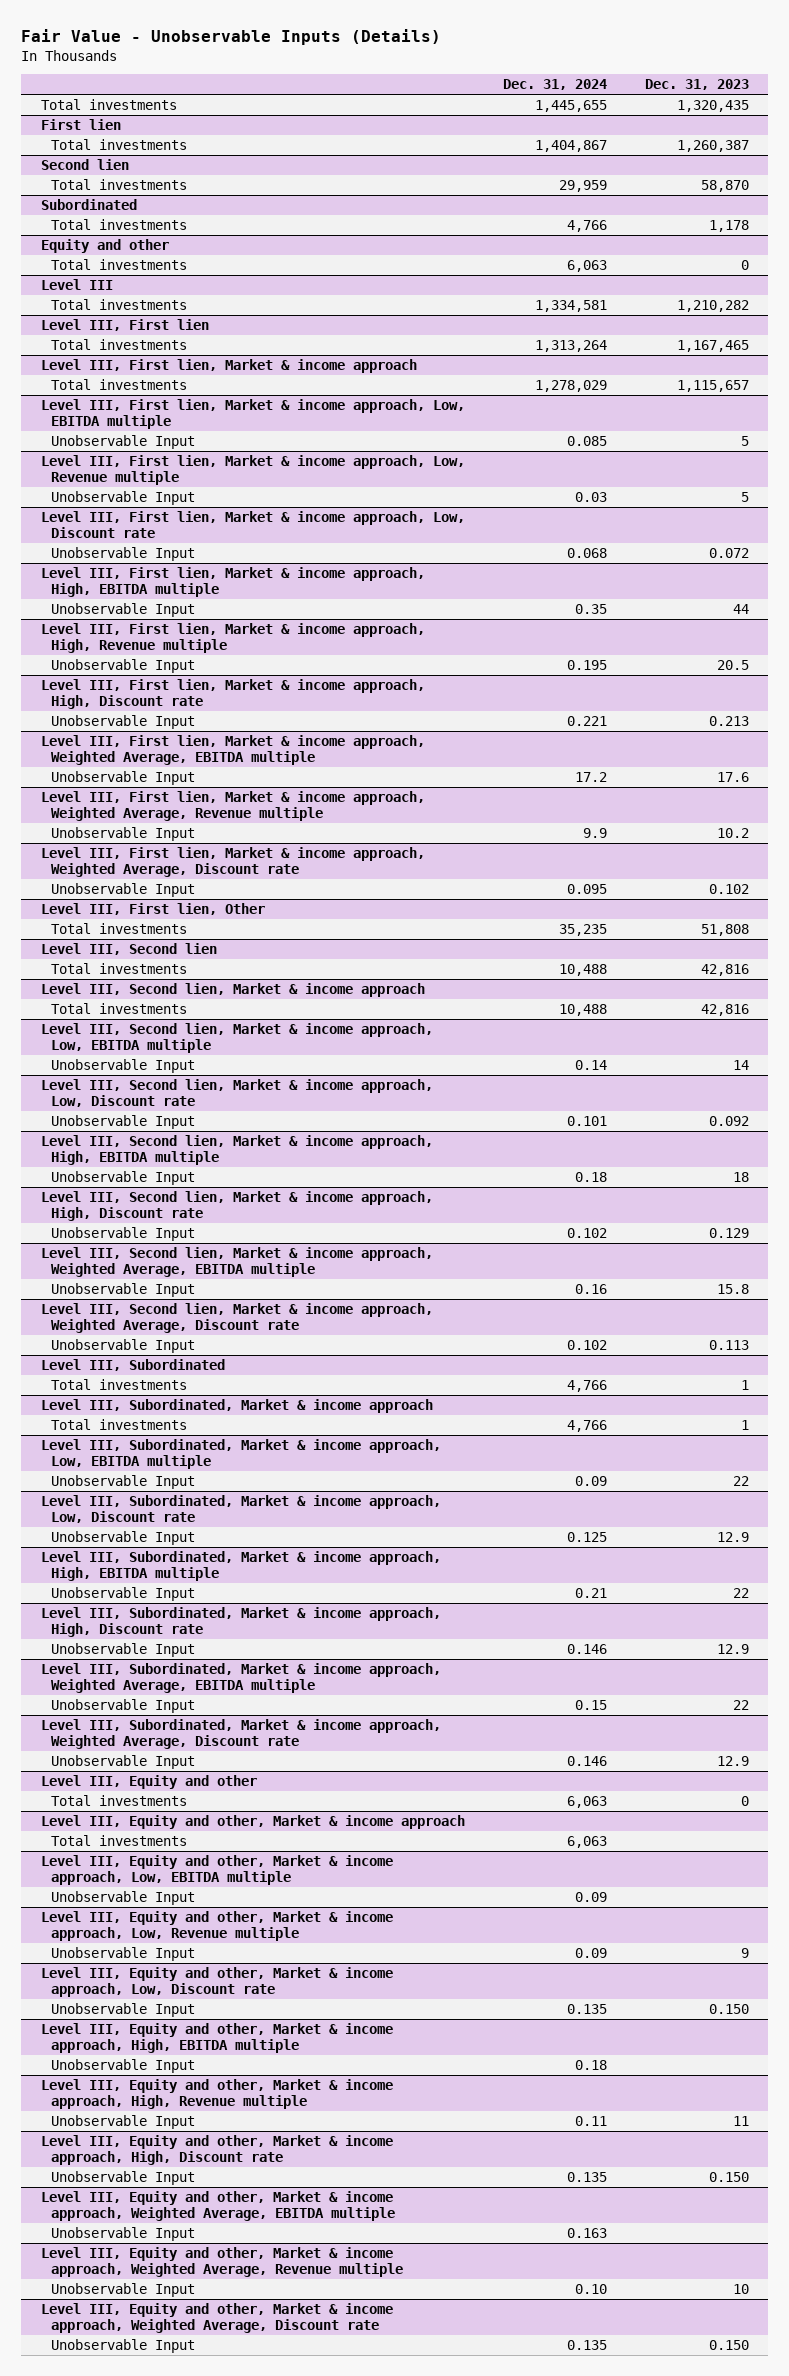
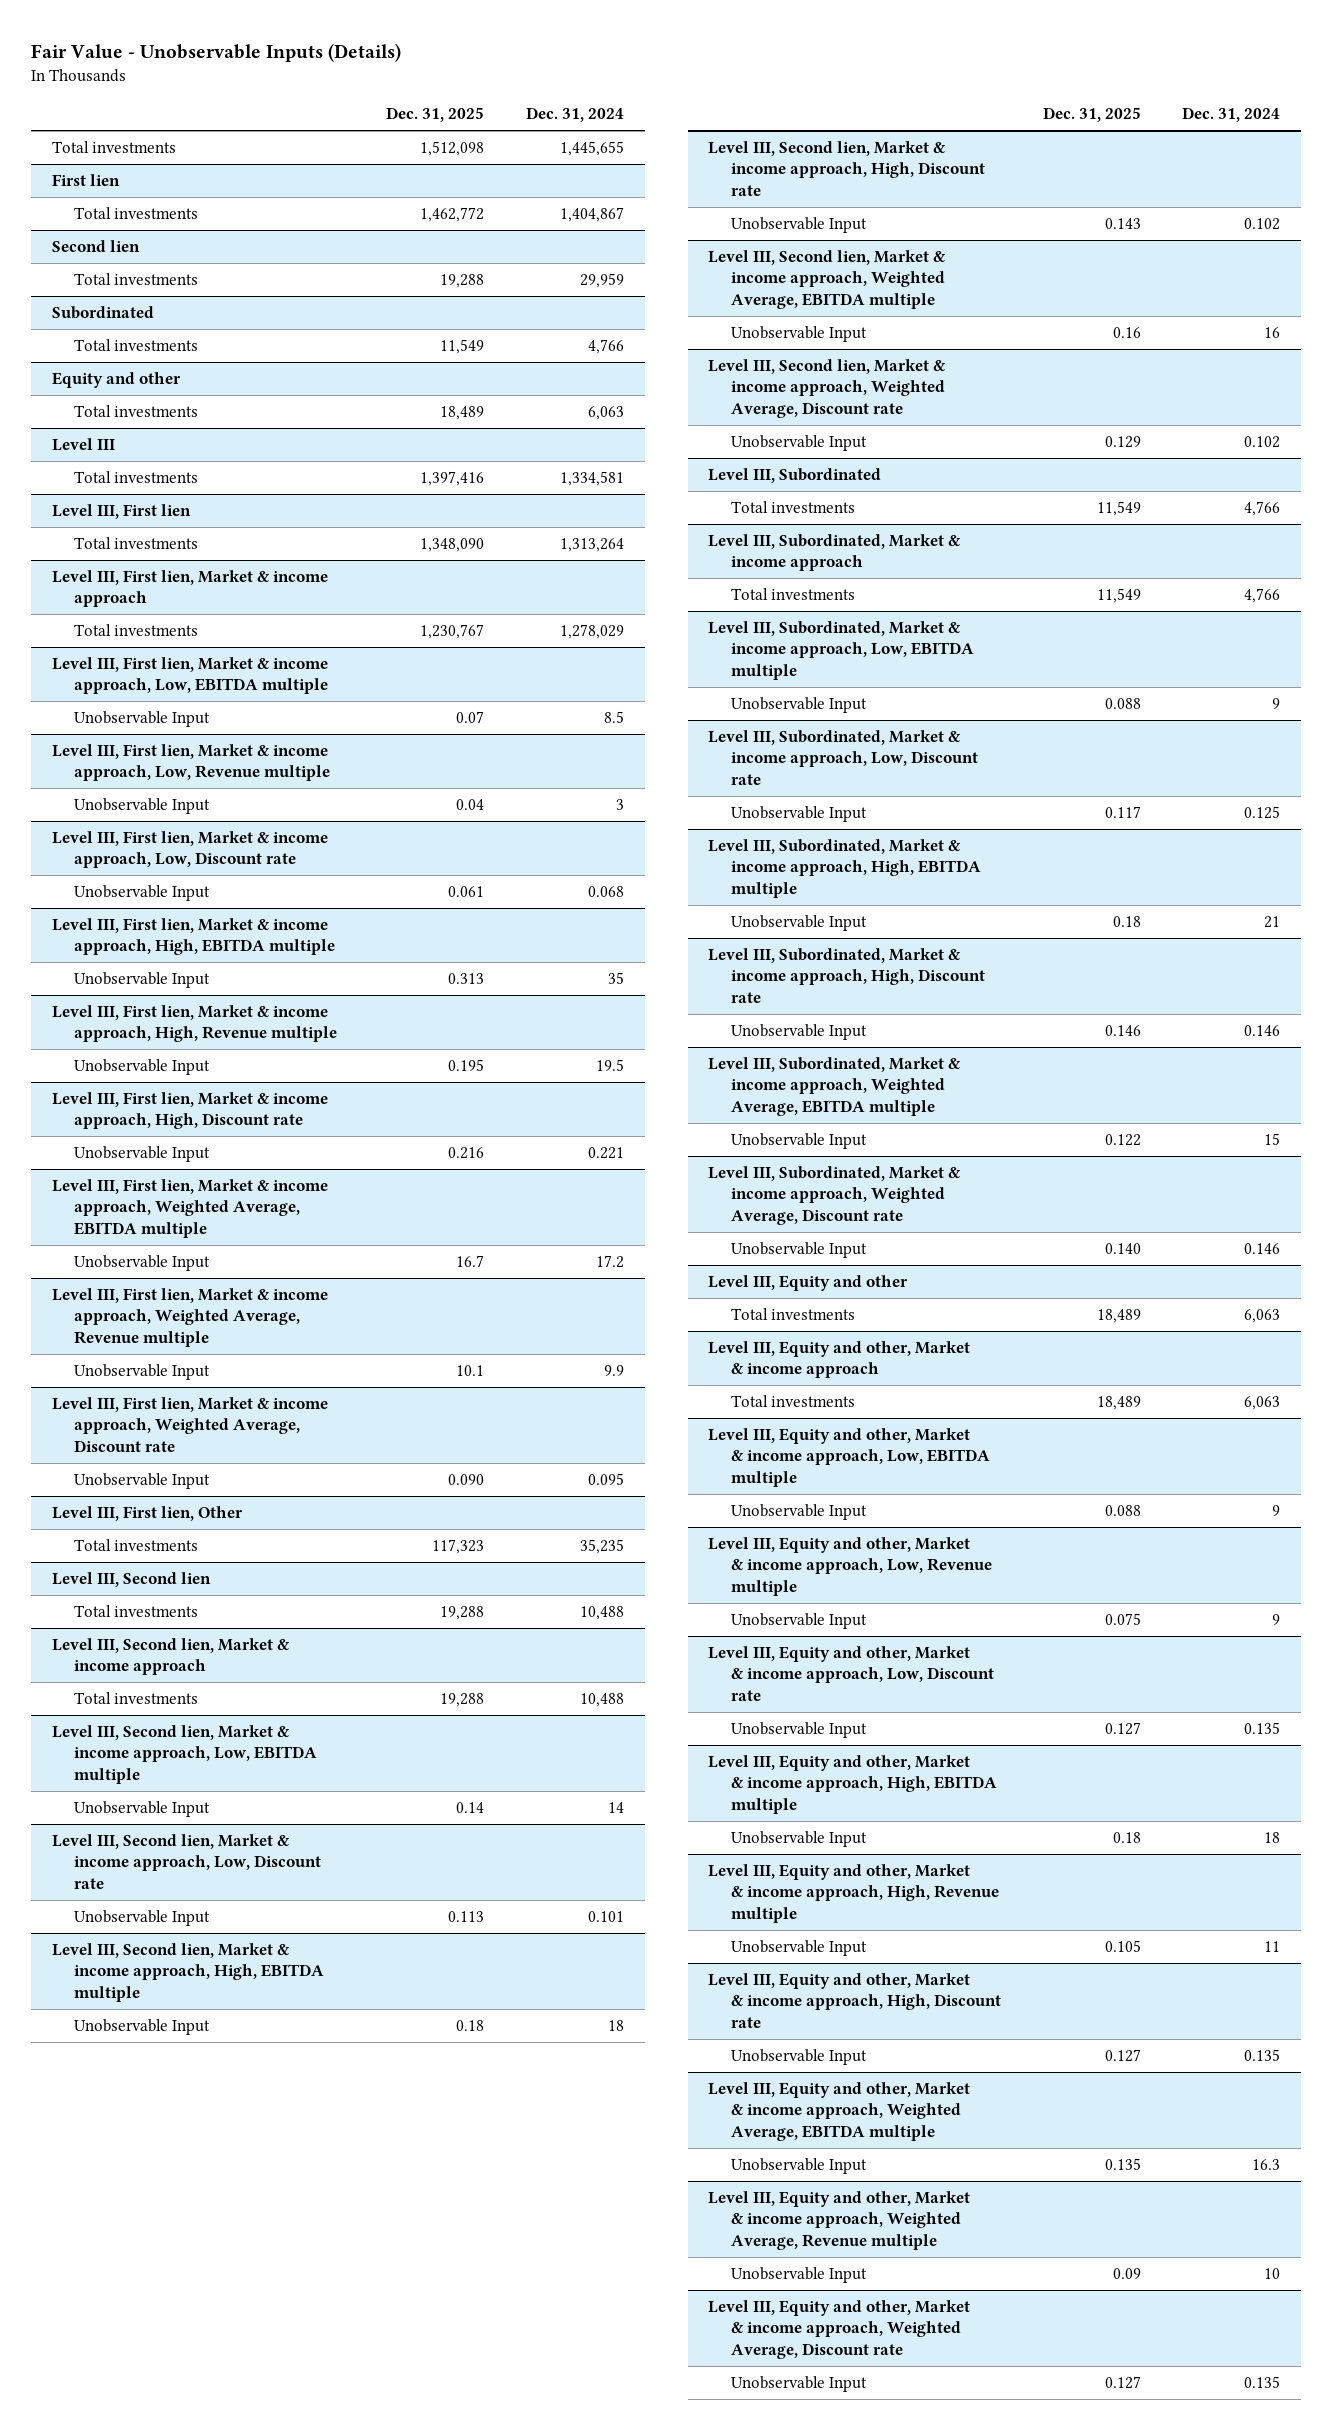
[644,79,749,91] Dec. 31, 2023 -> none
none -> [386,107,485,123] Dec. 31, 2025
[566,436,607,447] 0.085 -> [604,710,625,723] 8.5
[574,492,607,503] 0.03 -> [616,798,625,810] 3
[574,604,607,615] 0.35 -> [608,971,625,984] 35
[566,660,607,671] 0.195 -> [596,1058,625,1071] 19.5
[574,1060,607,1071] 0.14 -> [608,1801,625,1813] 14
[574,1172,607,1183] 0.18 -> [608,2019,625,2031] 18
[574,1284,607,1295] 0.16 -> [1264,326,1281,338] 16
[574,1476,607,1487] 0.09 -> [1272,697,1281,709] 9
[574,1588,607,1599] 0.21 -> [1264,915,1281,928] 21
[574,1700,607,1711] 0.15 -> [1264,1132,1281,1145] 15
[574,1892,607,1903] 0.09 -> [1272,1504,1281,1516] 9
[574,1948,607,1959] 0.09 -> [1272,1613,1281,1625] 9
[574,2060,607,2071] 0.18 -> [1264,1831,1281,1843] 18
[574,2116,607,2127] 0.11 -> [1264,1940,1281,1952] 11
[566,2228,607,2239] 0.163 -> [1252,2158,1281,2170] 16.3
[574,2284,607,2295] 0.10 -> [1264,2267,1281,2279] 10

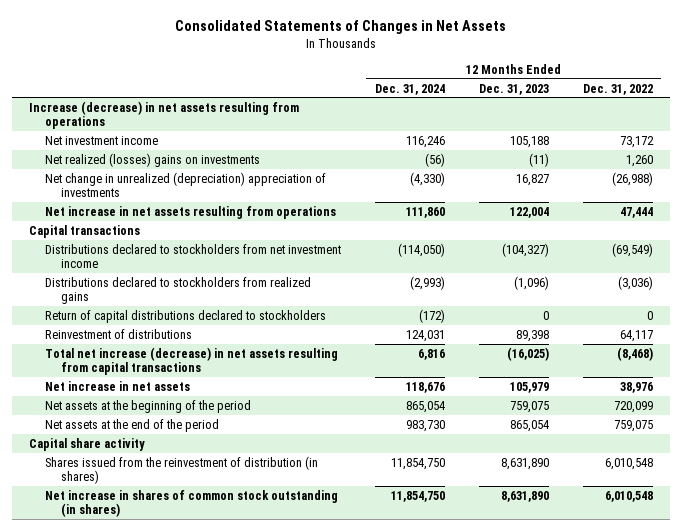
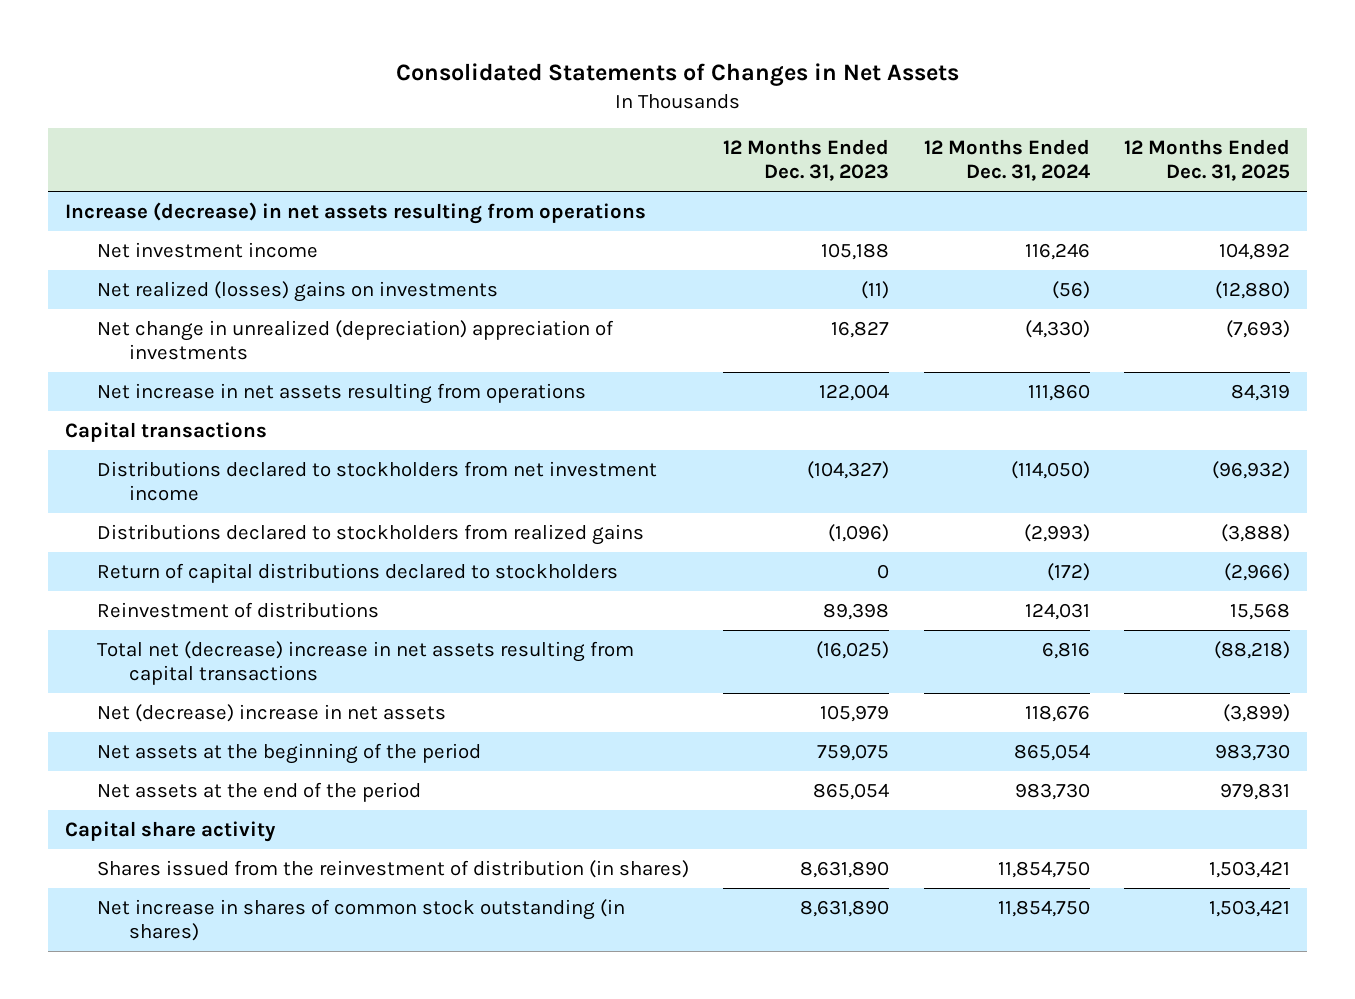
[582,83,653,95] Dec. 31, 2022 -> none
none -> [1124,139,1291,182] 12 Months Ended Dec. 31, 2025
[44,346,338,376] Total net increase (decrease) in net assets resulting from capital transactions -> [96,640,634,685] Total net (decrease) increase in net assets resulting from capital transactions
[44,380,190,391] Net increase in net assets -> [96,703,446,722] Net (decrease) increase in net assets

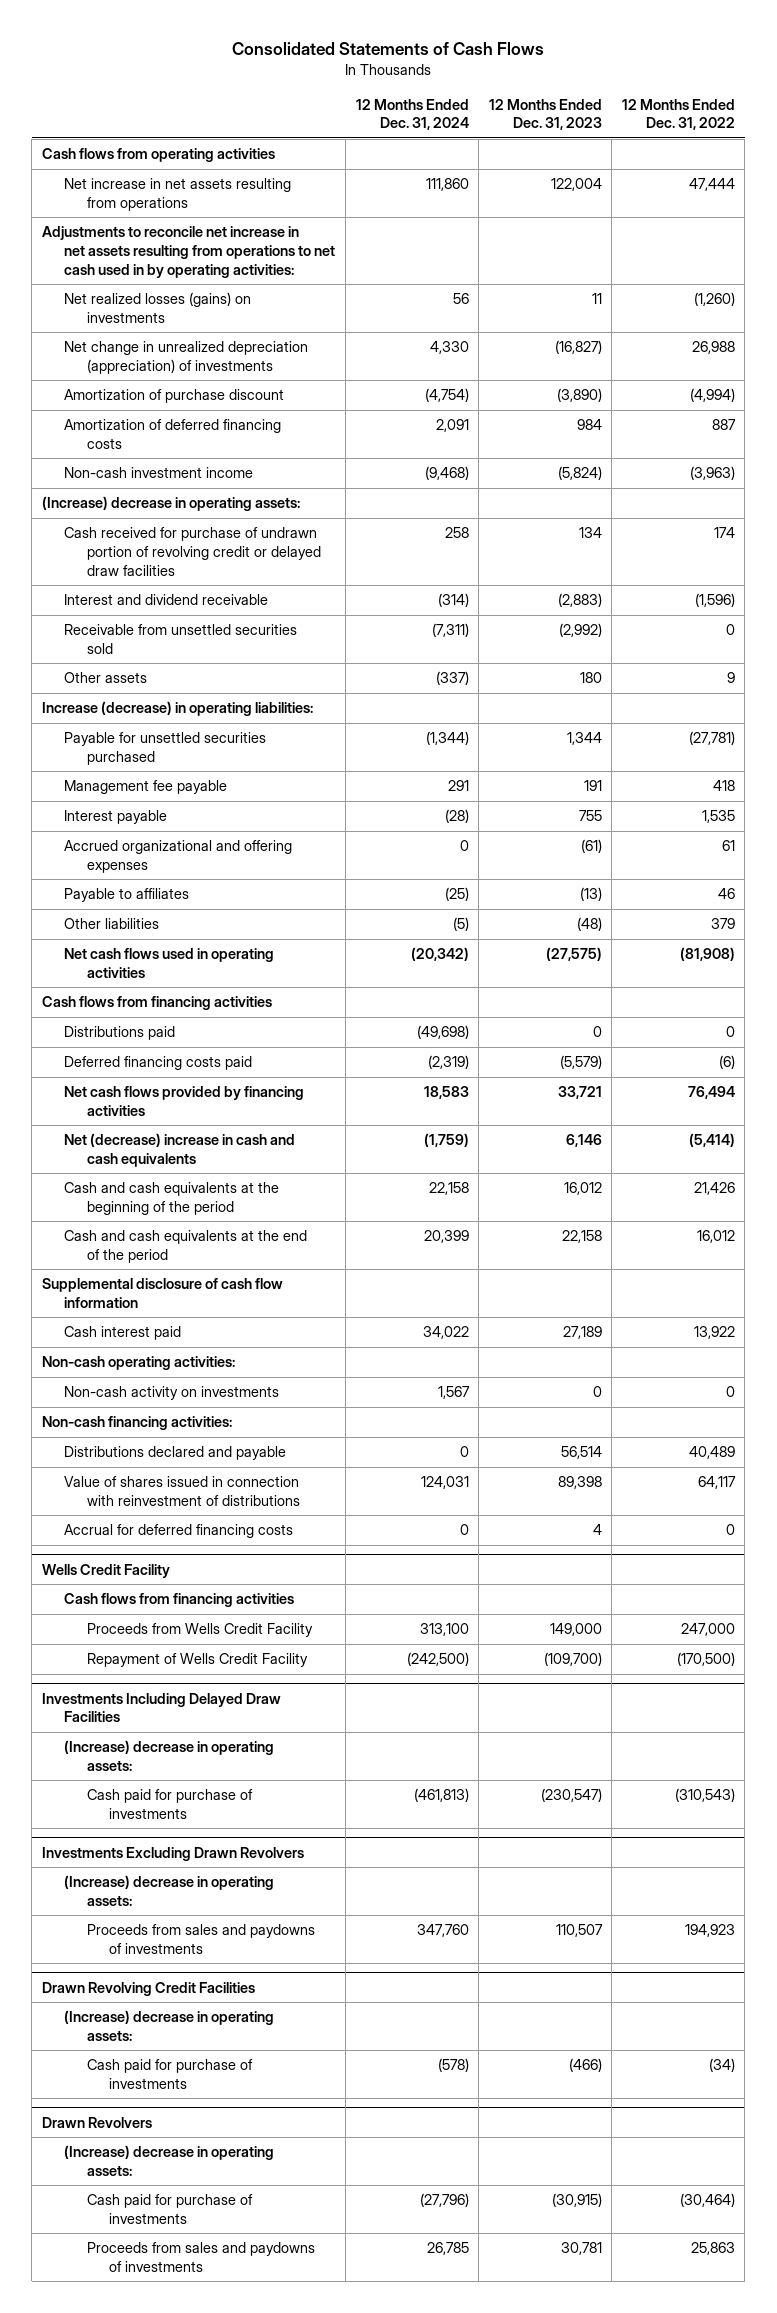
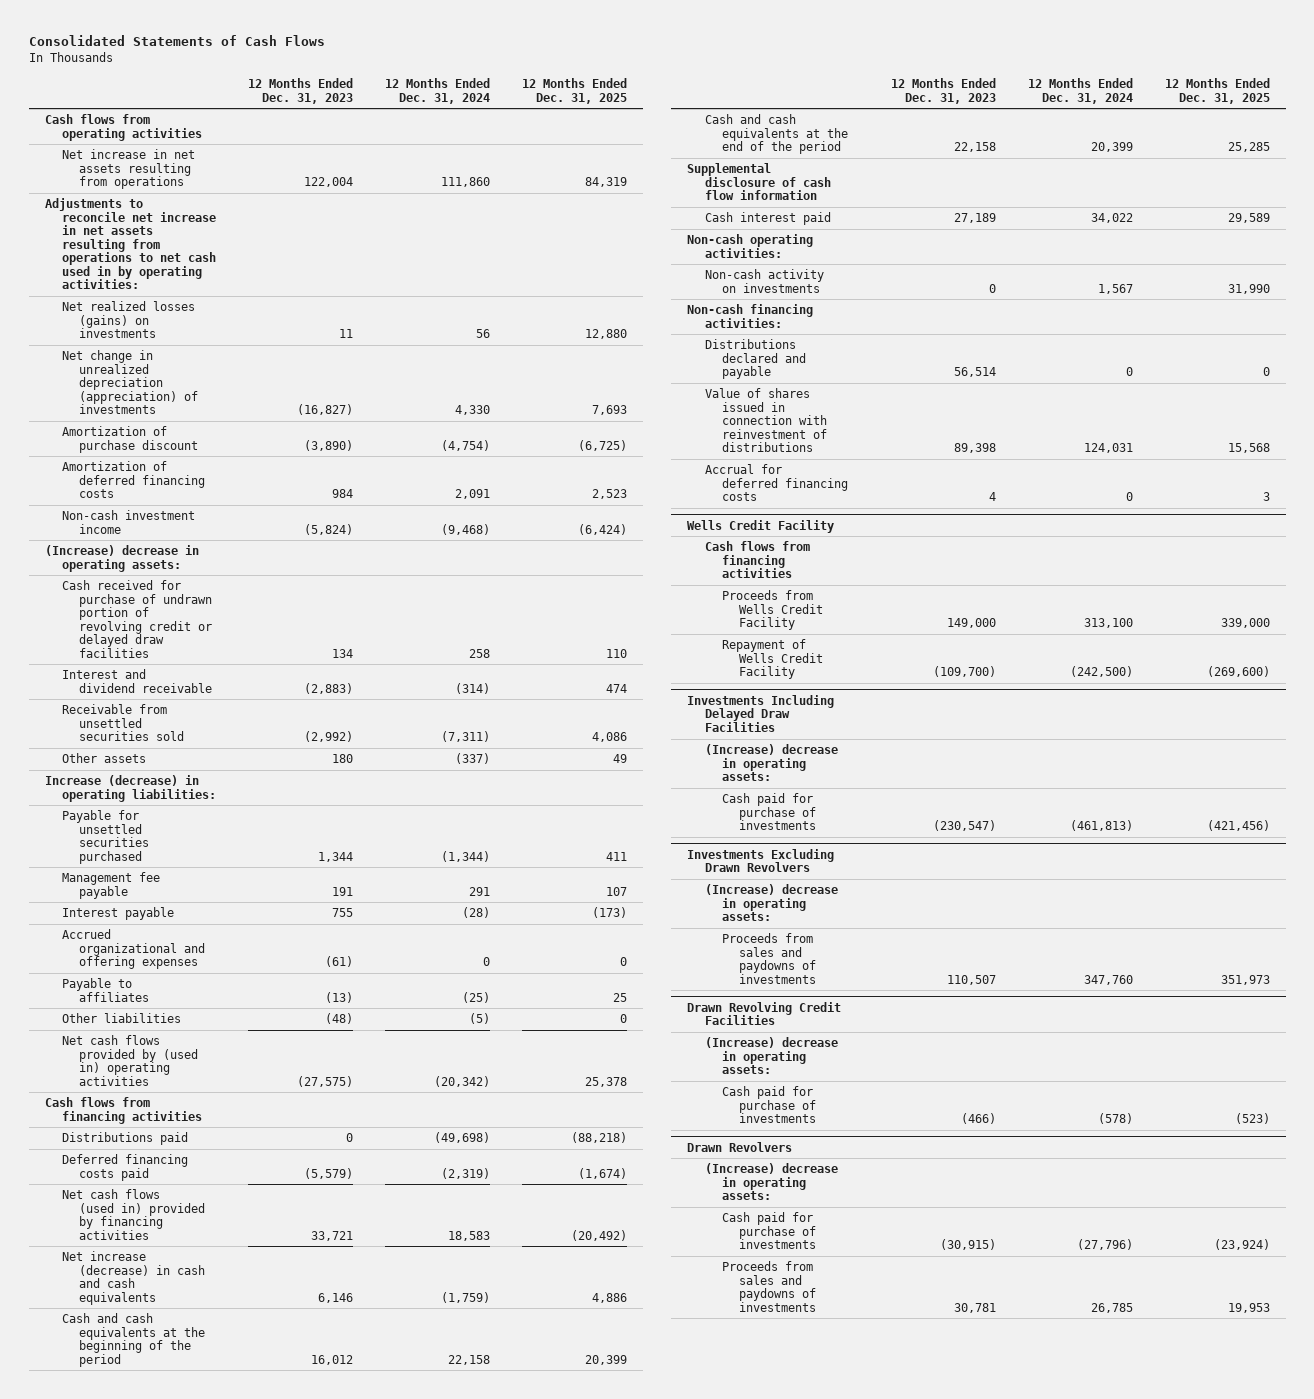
[621,98,735,131] 12 Months Ended Dec. 31, 2022 -> none
none -> [522,78,628,104] 12 Months Ended Dec. 31, 2025
[64,948,275,978] Net cash flows used in operating activities -> [62,1034,199,1086] Net cash flows provided by (used in) operating activities
[64,1086,305,1116] Net cash flows provided by financing activities -> [62,1188,206,1240] Net cash flows (used in) provided by financing activities
[64,1133,296,1167] Net (decrease) increase in cash and cash equivalents -> [62,1250,206,1305] Net increase (decrease) in cash and cash equivalents

